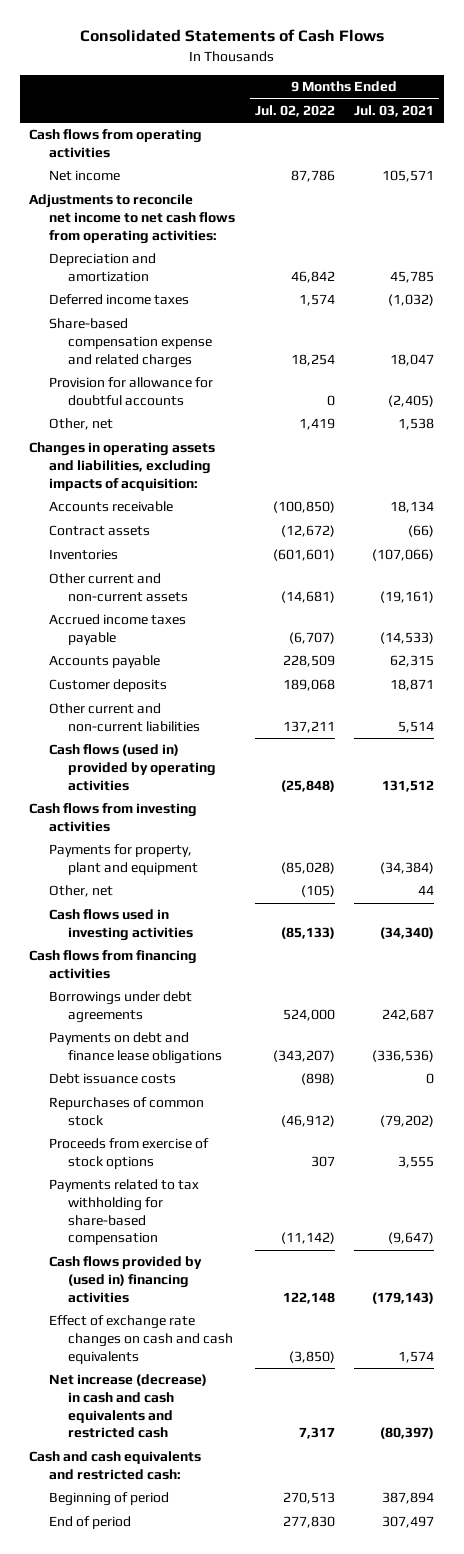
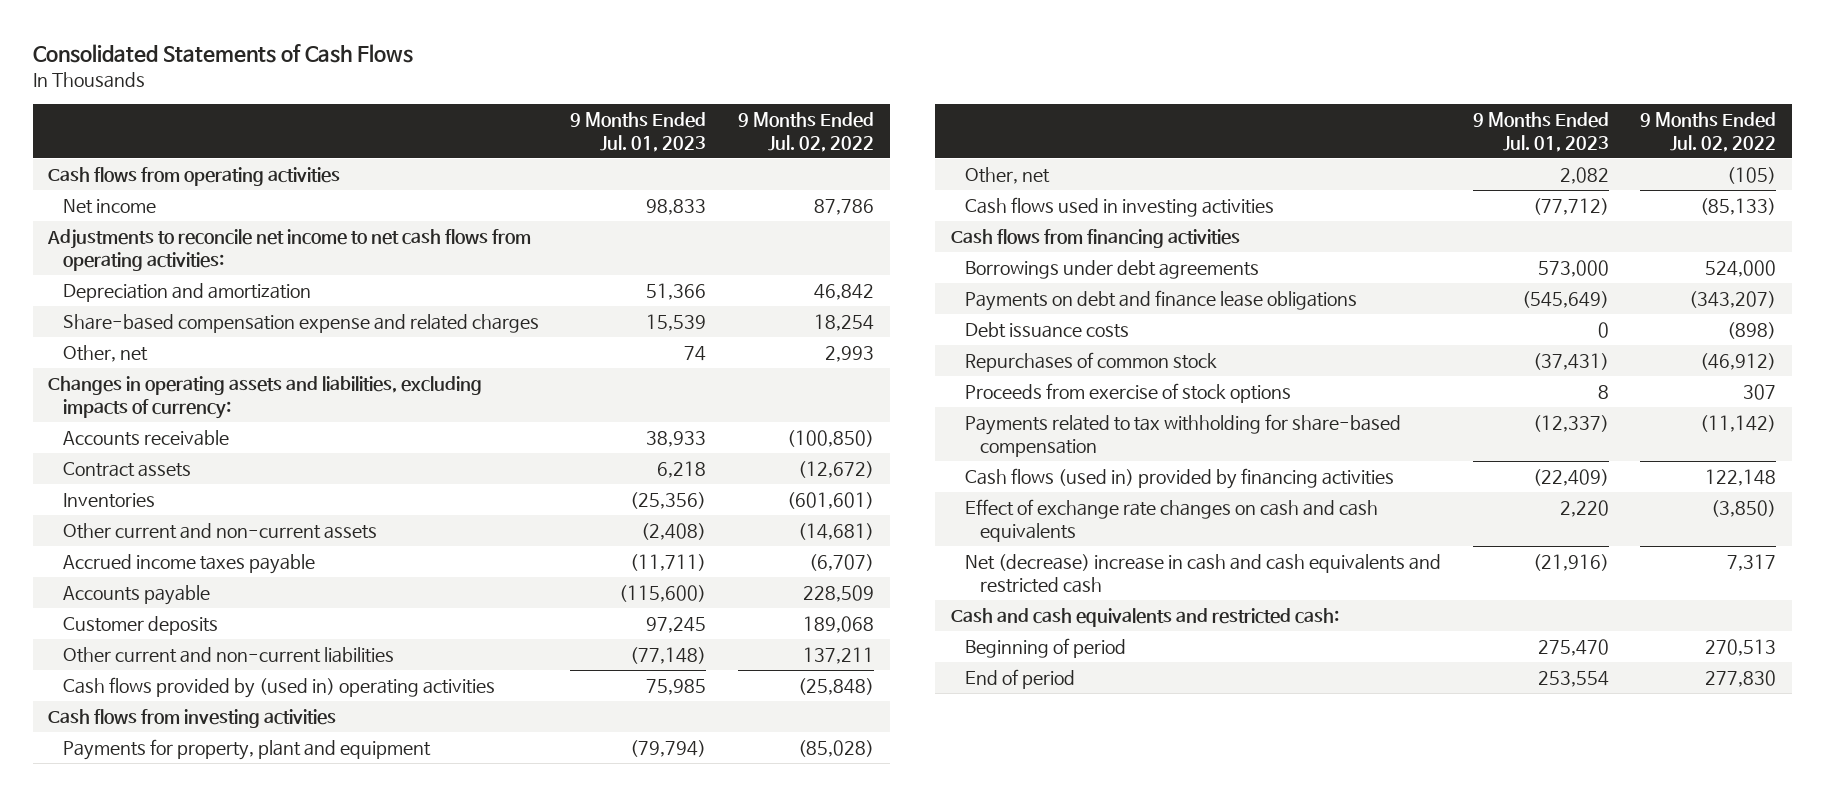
[354,104,435,117] Jul. 03, 2021 -> none
none -> [570,111,707,152] 9 Months Ended Jul. 01, 2023
[48,294,189,306] Deferred income taxes -> none
[48,377,213,407] Provision for allowance for doubtful accounts -> none
[298,418,335,431] 1,419 -> [824,345,874,362] 2,993
[29,442,216,491] Changes in operating assets and liabilities, excluding impacts of acquisition: -> [48,375,483,420] Changes in operating assets and liabilities, excluding impacts of currency:
[48,744,217,791] Cash flows (used in) provided by operating activities -> [62,676,495,698] Cash flows provided by (used in) operating activities
[48,1256,202,1303] Cash flows provided by (used in) financing activities -> [965,467,1395,489] Cash flows (used in) provided by financing activities
[48,1374,207,1439] Net increase (decrease) in cash and cash equivalents and restricted cash -> [965,553,1442,594] Net (decrease) increase in cash and cash equivalents and restricted cash

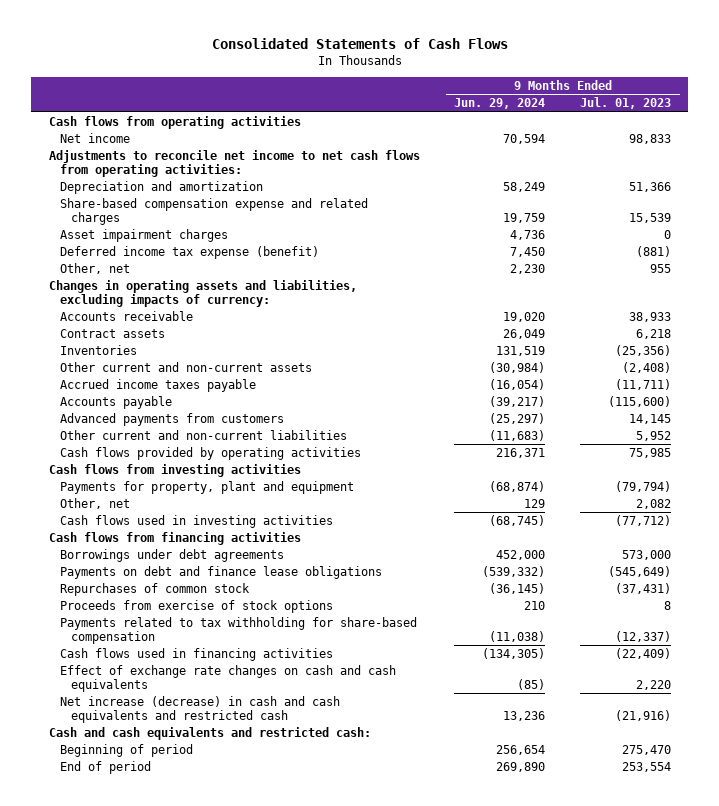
[737,111,874,152] 9 Months Ended Jul. 02, 2022 -> none
none -> [454,98,546,110] Jun. 29, 2024
none -> [59,228,228,242] Asset impairment charges
none -> [59,245,319,259] Deferred income tax expense (benefit)
[684,345,707,361] 74 -> [649,263,671,273] 955
[62,615,218,635] Customer deposits -> none
none -> [59,412,284,426] Advanced payments from customers
[630,646,707,664] (77,148) -> [635,430,671,441] 5,952
[62,676,495,698] Cash flows provided by (used in) operating activities -> [59,446,361,460] Cash flows provided by operating activities
[965,321,1130,338] Debt issuance costs -> none
[965,467,1395,489] Cash flows (used in) provided by financing activities -> [59,647,333,661] Cash flows used in financing activities
[965,553,1442,594] Net (decrease) increase in cash and cash equivalents and restricted cash -> [59,695,340,723] Net increase (decrease) in cash and cash equivalents and restricted cash

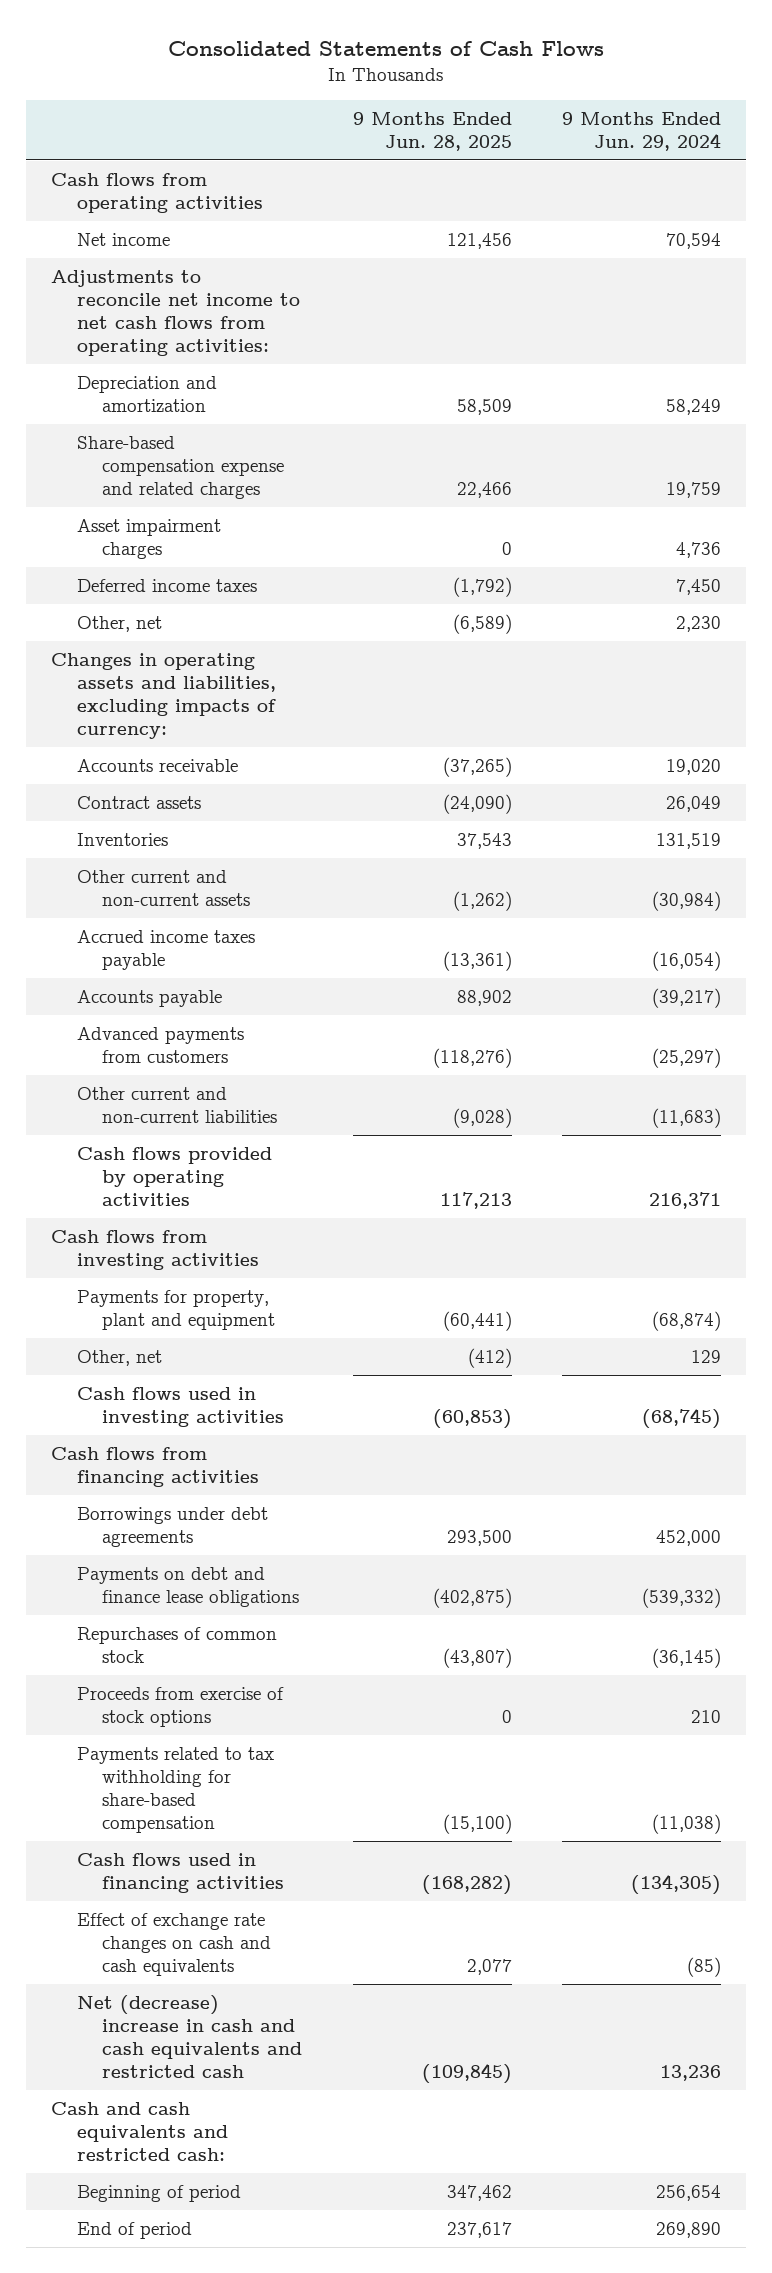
[579,97,671,110] Jul. 01, 2023 -> none
none -> [352,112,512,152] 9 Months Ended Jun. 28, 2025
[59,245,319,259] Deferred income tax expense (benefit) -> [76,578,257,592] Deferred income taxes
[59,695,340,723] Net increase (decrease) in cash and cash equivalents and restricted cash -> [76,1994,303,2078] Net (decrease) increase in cash and cash equivalents and restricted cash

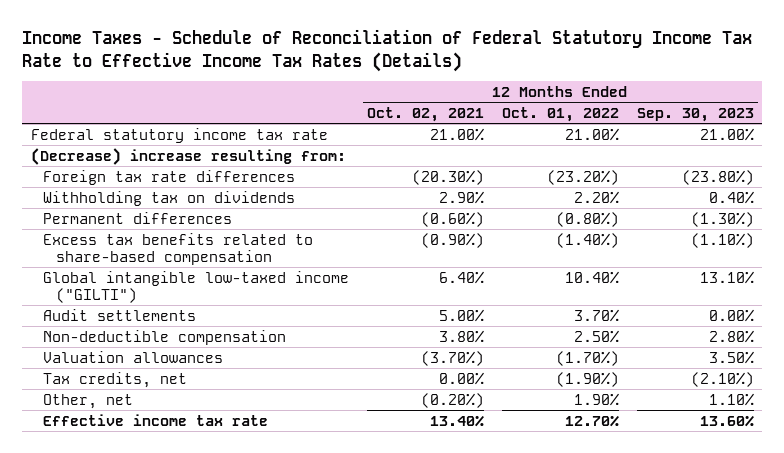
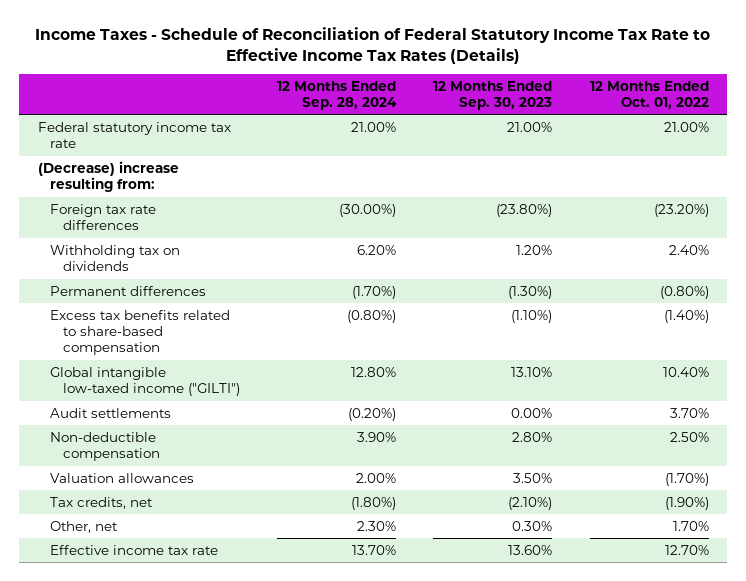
[367,106,485,122] Oct. 02, 2021 -> none
none -> [277,80,398,110] 12 Months Ended Sep. 28, 2024
[573,190,619,204] 2.20% -> [668,244,709,255] 2.40%
[708,190,754,204] 0.40% -> [516,244,553,255] 1.20%
[573,392,619,406] 1.90% -> [672,520,709,531] 1.70%
[708,392,754,406] 1.10% -> [512,520,553,531] 0.30%

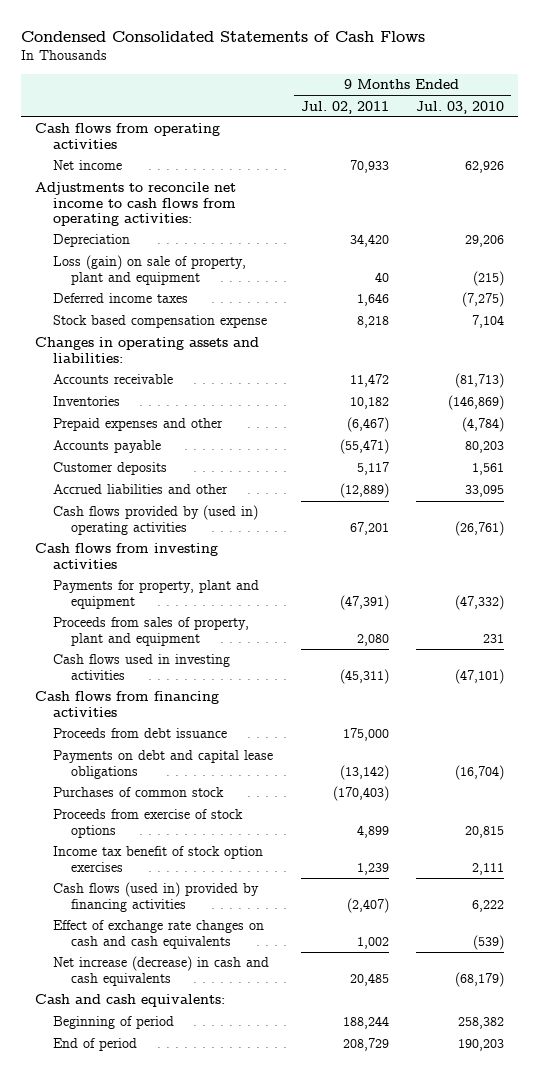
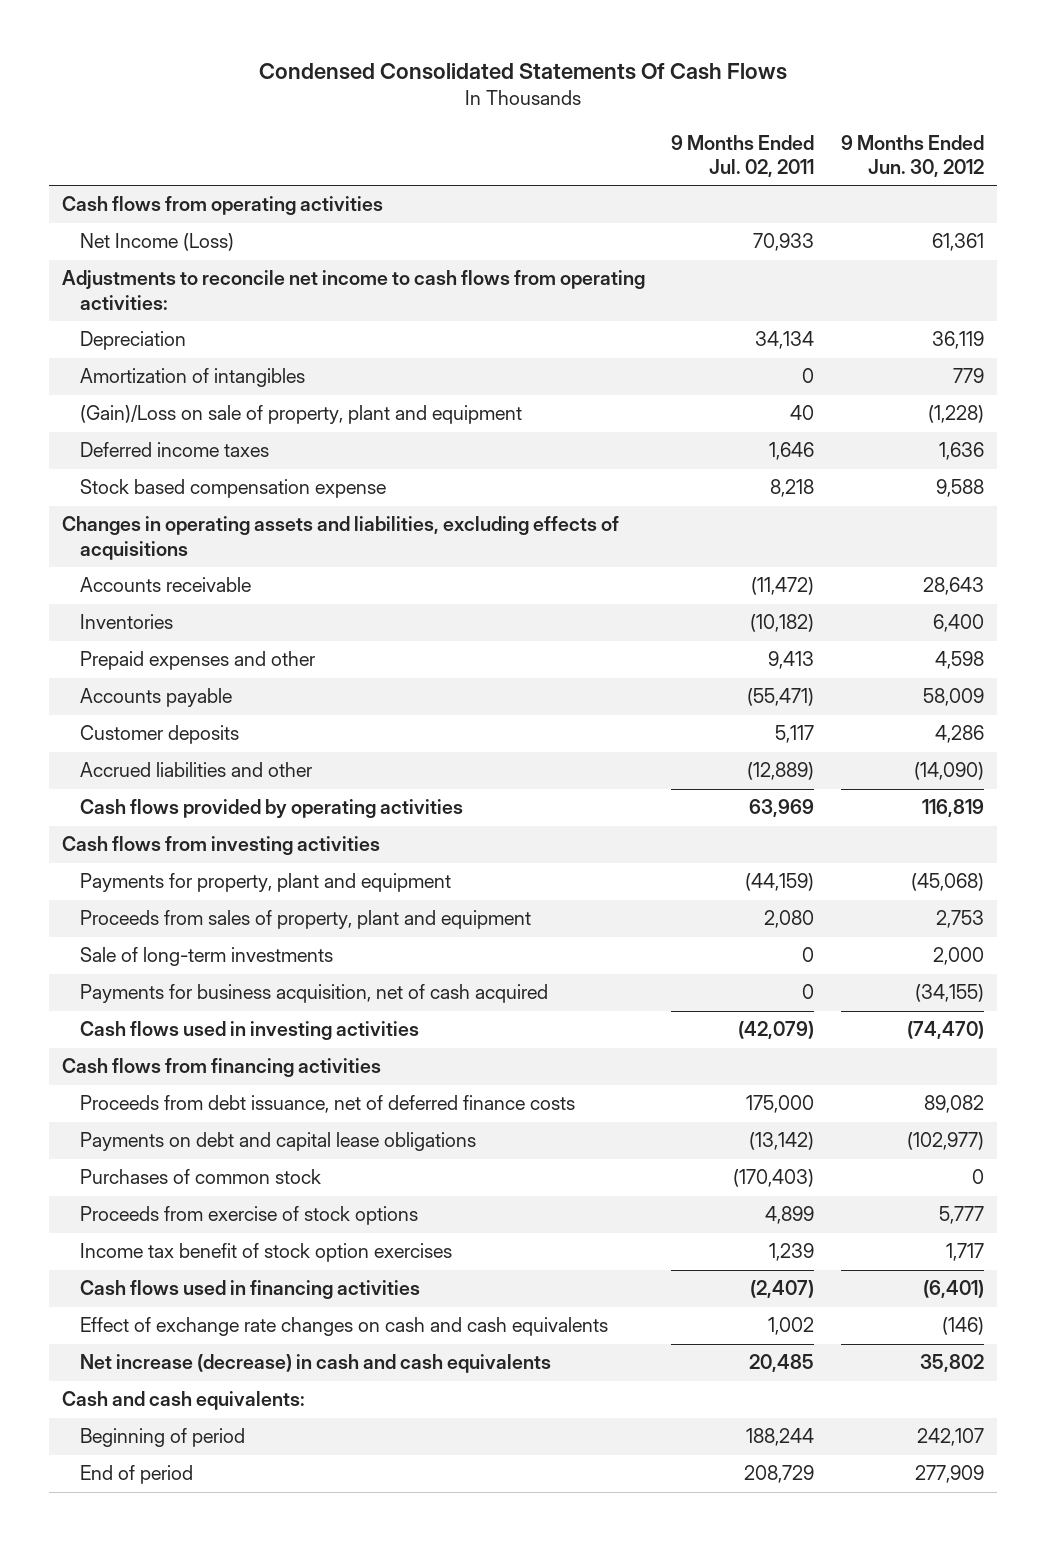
[21,31,426,43] Condensed Consolidated Statements of Cash Flows -> [258,63,787,81] Condensed Consolidated Statements Of Cash Flows
[416,100,505,114] Jul. 03, 2010 -> none
none -> [840,134,984,178] 9 Months Ended Jun. 30, 2012
[53,160,123,171] Net income -> [79,233,234,252] Net Income (Loss)
[349,234,389,248] 34,420 -> [755,331,815,350] 34,134
none -> [79,368,305,388] Amortization of intangibles
[53,255,247,285] Loss (gain) on sale of property, plant and equipment -> [79,405,522,425] (Gain)/Loss on sale of property, plant and equipment
[35,337,260,363] Changes in operating assets and liabilities: -> [62,516,620,560] Changes in operating assets and liabilities, excluding effects of acquisitions
[349,374,389,388] 11,472 -> [751,577,815,596] (11,472)
[349,397,389,410] 10,182 -> [750,614,815,633] (10,182)
[346,417,389,433] (6,467) -> [768,651,815,670] 9,413
[53,505,259,535] Cash flows provided by (used in) operating activities -> [79,799,463,819] Cash flows provided by operating activities
[349,521,389,535] 67,201 -> [749,799,815,818] 63,969
[339,594,389,610] (47,391) -> [745,873,815,892] (44,159)
none -> [79,947,333,967] Sale of long-term investments
none -> [79,984,548,1004] Payments for business acquisition, net of cash acquired
[339,668,389,684] (45,311) -> [738,1021,815,1040] (42,079)
[53,728,228,739] Proceeds from debt issuance -> [79,1095,575,1114] Proceeds from debt issuance, net of deferred finance costs
[53,882,260,912] Cash flows (used in) provided by financing activities -> [79,1280,420,1300] Cash flows used in financing activities

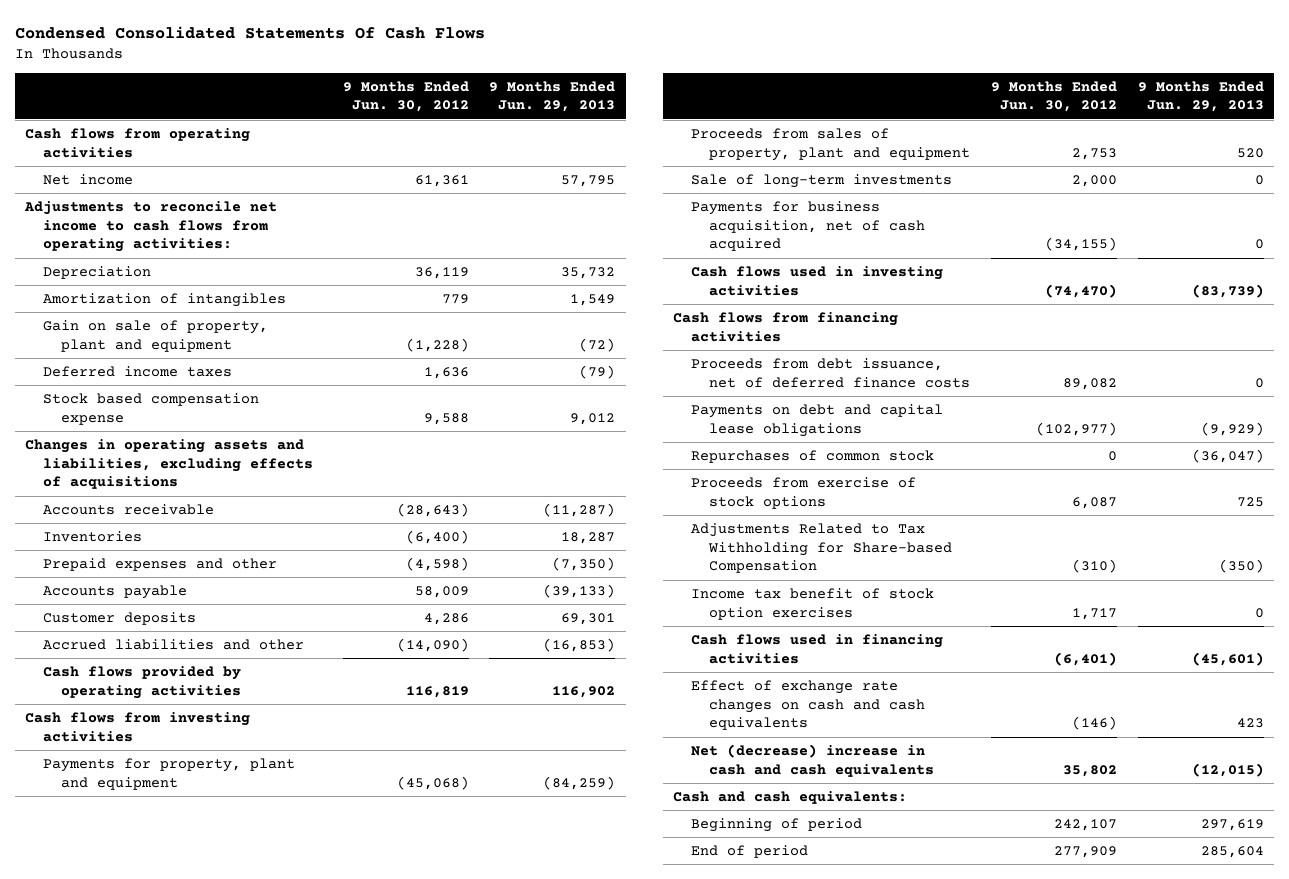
[671,134,815,178] 9 Months Ended Jul. 02, 2011 -> none
none -> [489,80,616,113] 9 Months Ended Jun. 29, 2013
[79,233,234,252] Net Income (Loss) -> [43,173,134,185] Net income
[79,405,522,425] (Gain)/Loss on sale of property, plant and equipment -> [43,319,269,352] Gain on sale of property, plant and equipment
[922,577,984,596] 28,643 -> [396,502,469,517] (28,643)
[932,614,984,633] 6,400 -> [405,529,469,544] (6,400)
[934,651,984,670] 4,598 -> [405,556,469,571] (4,598)
[79,1169,321,1185] Purchases of common stock -> [691,449,935,463] Repurchases of common stock
[938,1206,984,1225] 5,777 -> [1071,496,1117,509] 6,087
none -> [691,522,953,574] Adjustments Related to Tax Withholding for Share-based Compensation
[79,1354,551,1374] Net increase (decrease) in cash and cash equivalents -> [691,743,935,777] Net (decrease) increase in cash and cash equivalents

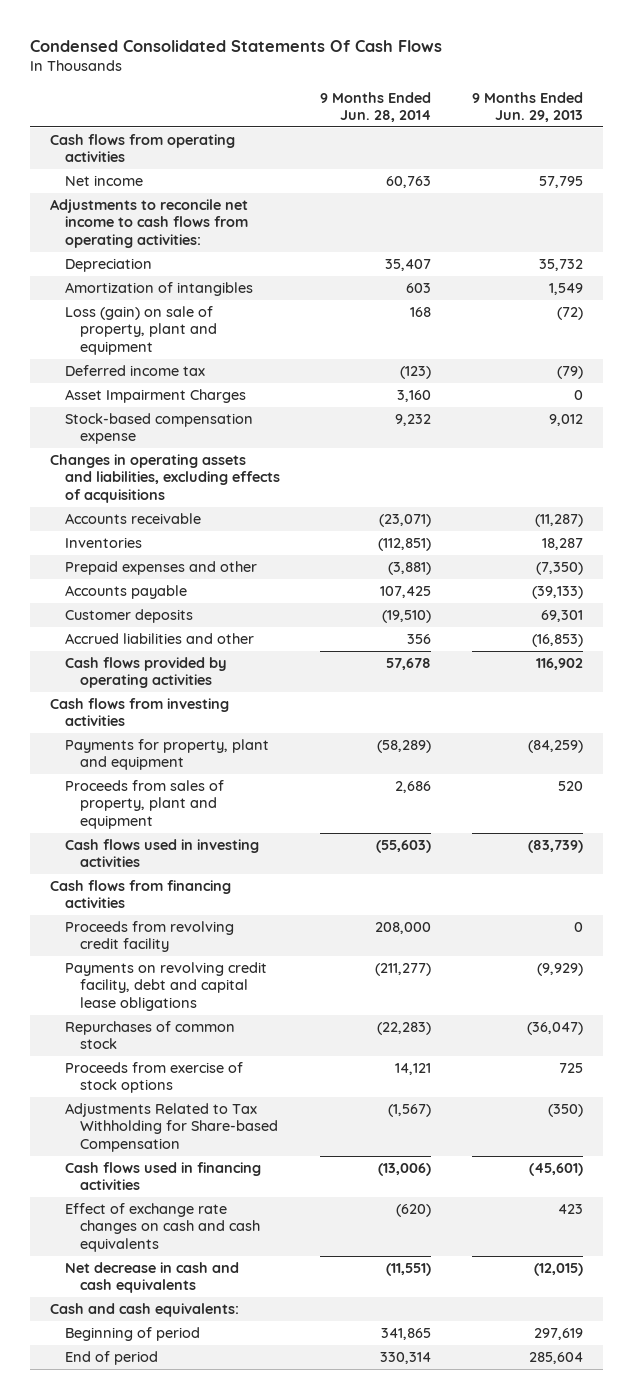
[342,80,469,113] 9 Months Ended Jun. 30, 2012 -> none
none -> [320,91,432,123] 9 Months Ended Jun. 28, 2014
[43,319,269,352] Gain on sale of property, plant and equipment -> [65,305,217,355] Loss (gain) on sale of property, plant and equipment
[43,365,233,377] Deferred income taxes -> [65,364,206,376] Deferred income tax
none -> [65,388,247,403] Asset Impairment Charges
[43,392,260,425] Stock based compensation expense -> [65,412,254,445] Stock-based compensation expense
[691,173,953,188] Sale of long-term investments -> none
[691,200,926,252] Payments for business acquisition, net of cash acquired -> none
[691,357,971,388] Proceeds from debt issuance, net of deferred finance costs -> [65,920,235,953] Proceeds from revolving credit facility
[691,403,944,437] Payments on debt and capital lease obligations -> [65,961,268,1011] Payments on revolving credit facility, debt and capital lease obligations
[691,587,935,620] Income tax benefit of stock option exercises -> none
[691,743,935,777] Net (decrease) increase in cash and cash equivalents -> [65,1261,240,1294] Net decrease in cash and cash equivalents

